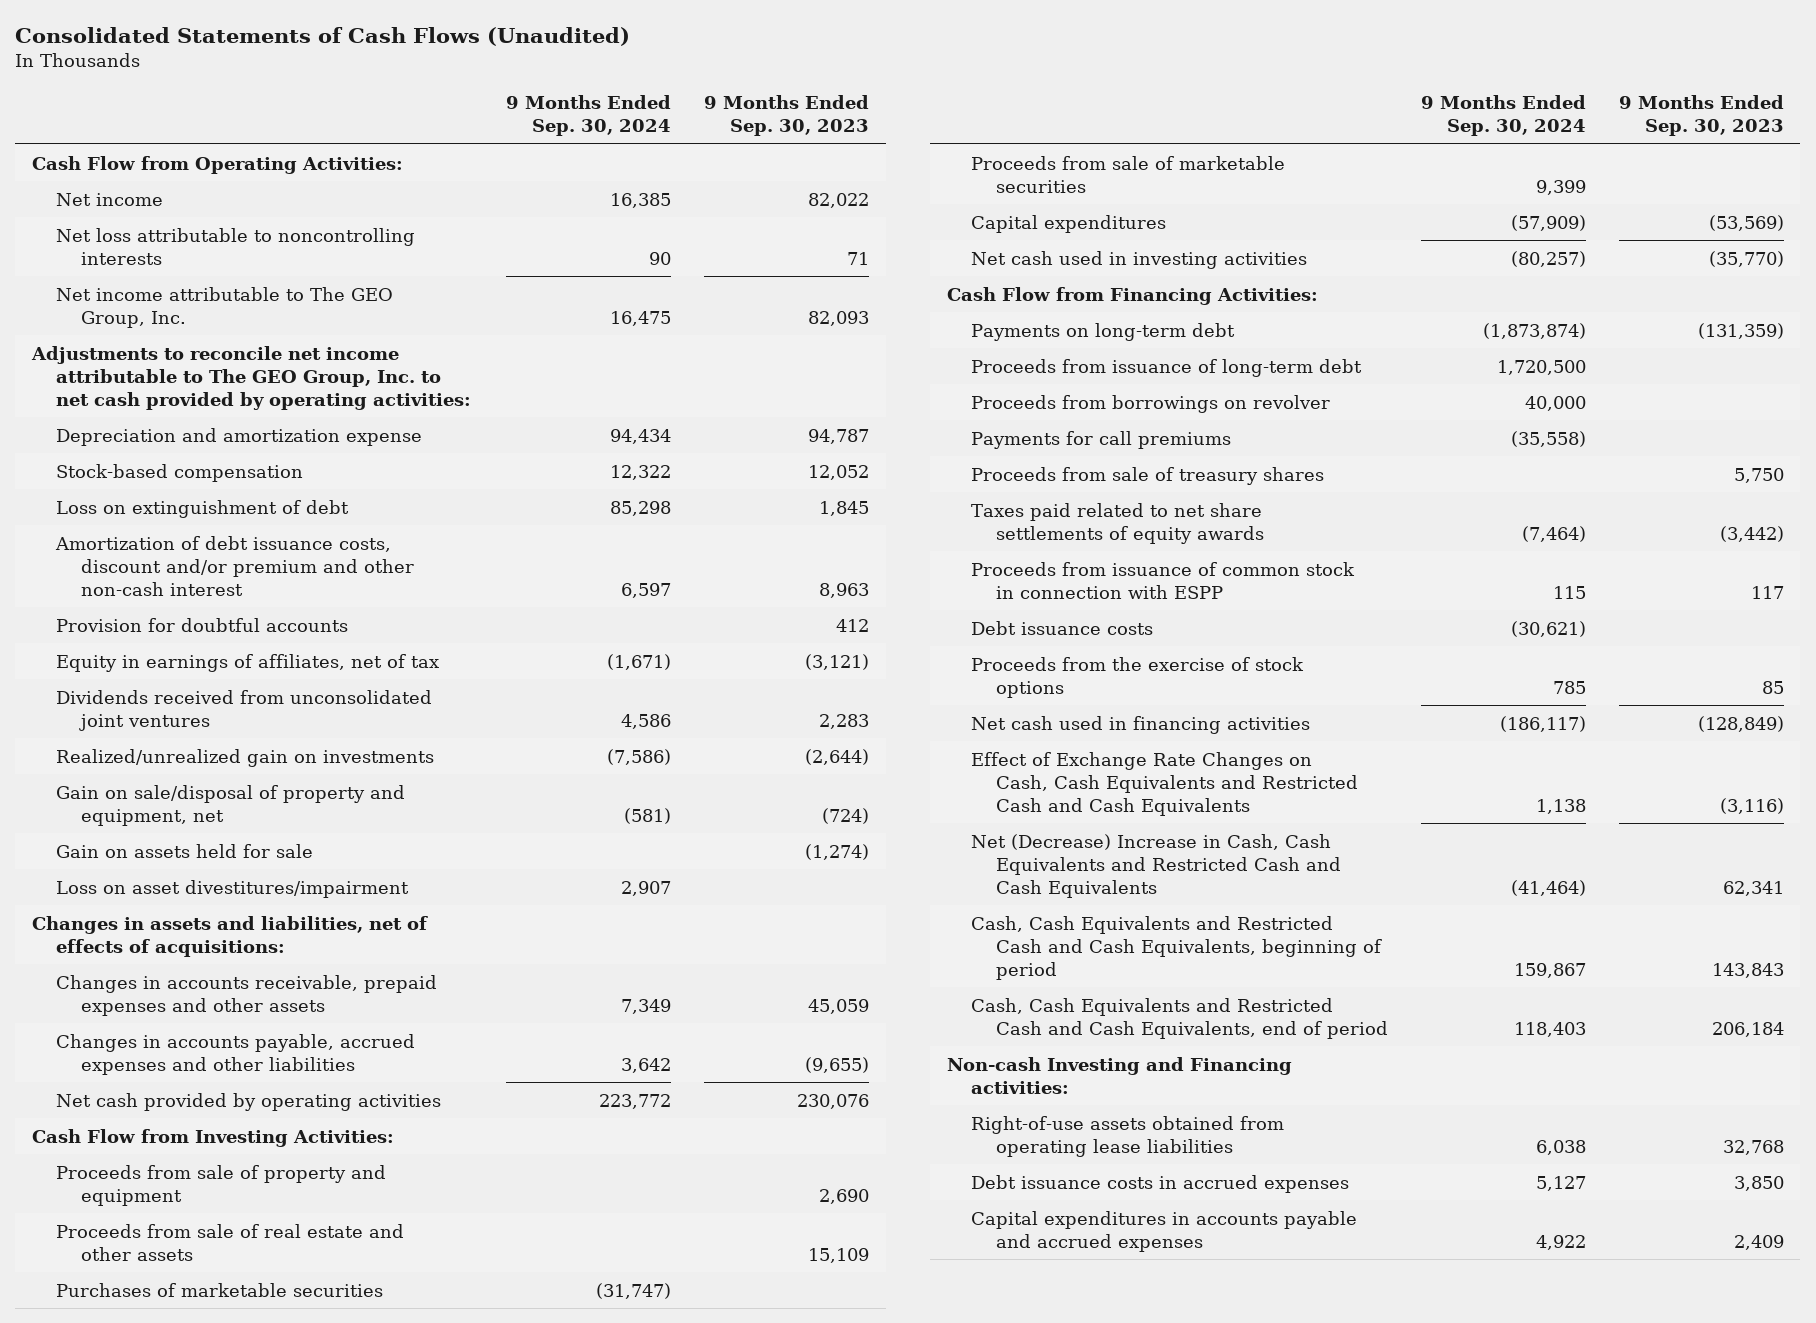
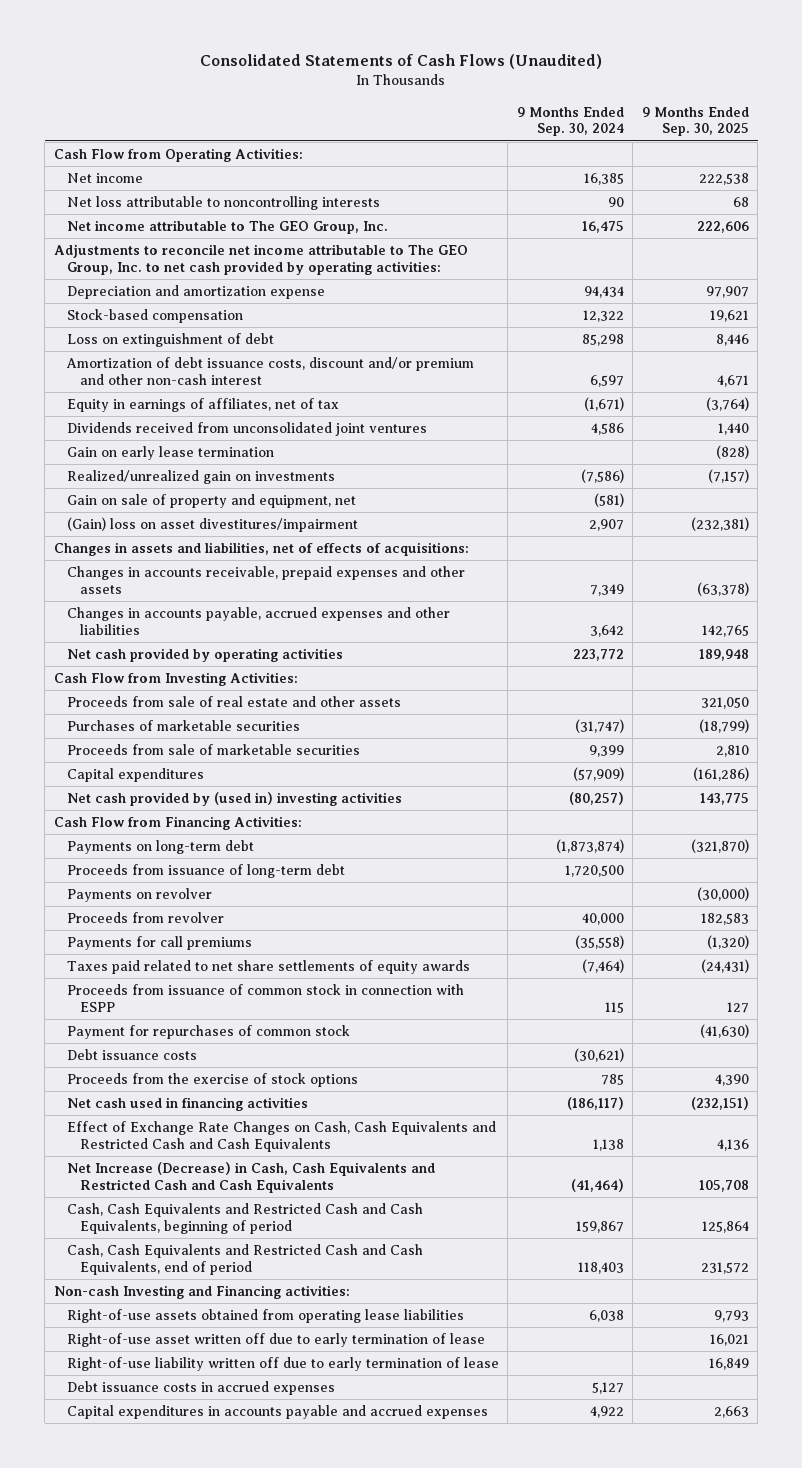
[704,95,870,137] 9 Months Ended Sep. 30, 2023 -> none
none -> [641,106,749,137] 9 Months Ended Sep. 30, 2025
[56,617,349,632] Provision for doubtful accounts -> none
none -> [66,445,274,460] Gain on early lease termination
[56,843,314,858] Gain on assets held for sale -> none
[56,784,406,826] Gain on sale/disposal of property and equipment, net -> [66,493,356,508] Gain on sale of property and equipment, net
[56,879,410,898] Loss on asset divestitures/impairment -> [66,516,358,532] (Gain) loss on asset divestitures/impairment
[56,1164,387,1206] Proceeds from sale of property and equipment -> none
[971,250,1308,269] Net cash used in investing activities -> [66,791,402,806] Net cash provided by (used in) investing activities
none -> [66,887,212,902] Payments on revolver
[971,394,1331,413] Proceeds from borrowings on revolver -> [66,911,224,923] Proceeds from revolver
[971,466,1325,485] Proceeds from sale of treasury shares -> none
none -> [66,1024,350,1039] Payment for repurchases of common stock
[971,833,1341,898] Net (Decrease) Increase in Cash, Cash Equivalents and Restricted Cash and Cash Equivalents -> [66,1161,435,1193] Net Increase (Decrease) in Cash, Cash Equivalents and Restricted Cash and Cash Equivalents
none -> [66,1332,485,1347] Right-of-use asset written off due to early termination of lease
none -> [66,1356,499,1371] Right-of-use liability written off due to early termination of lease

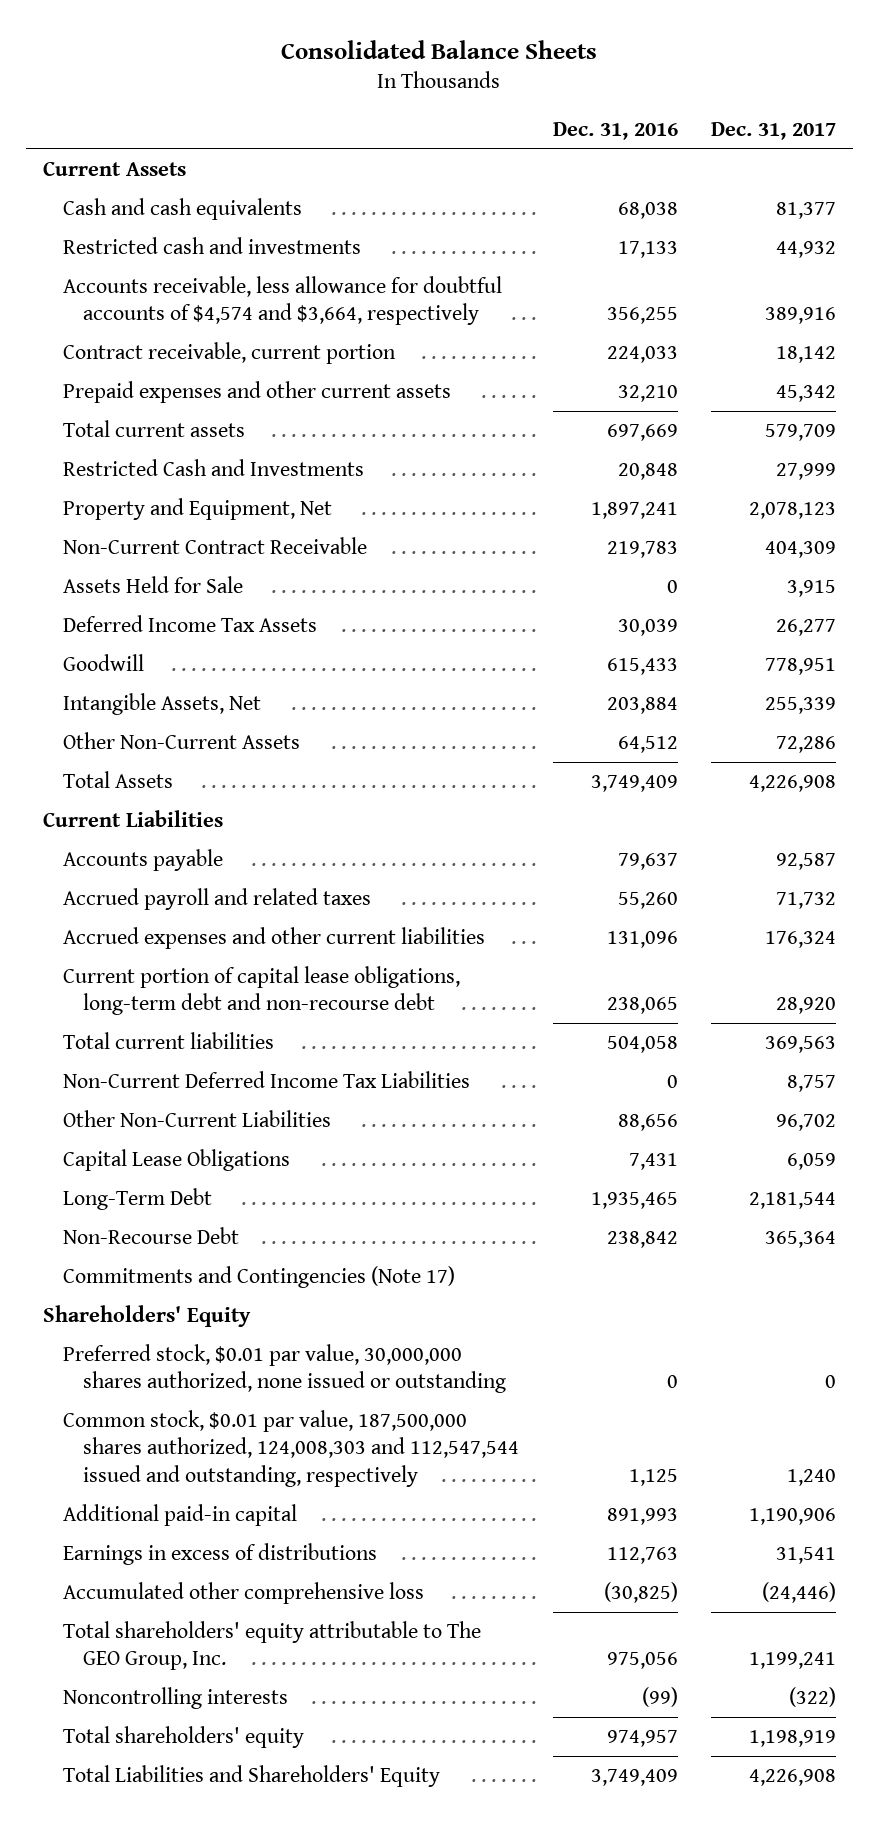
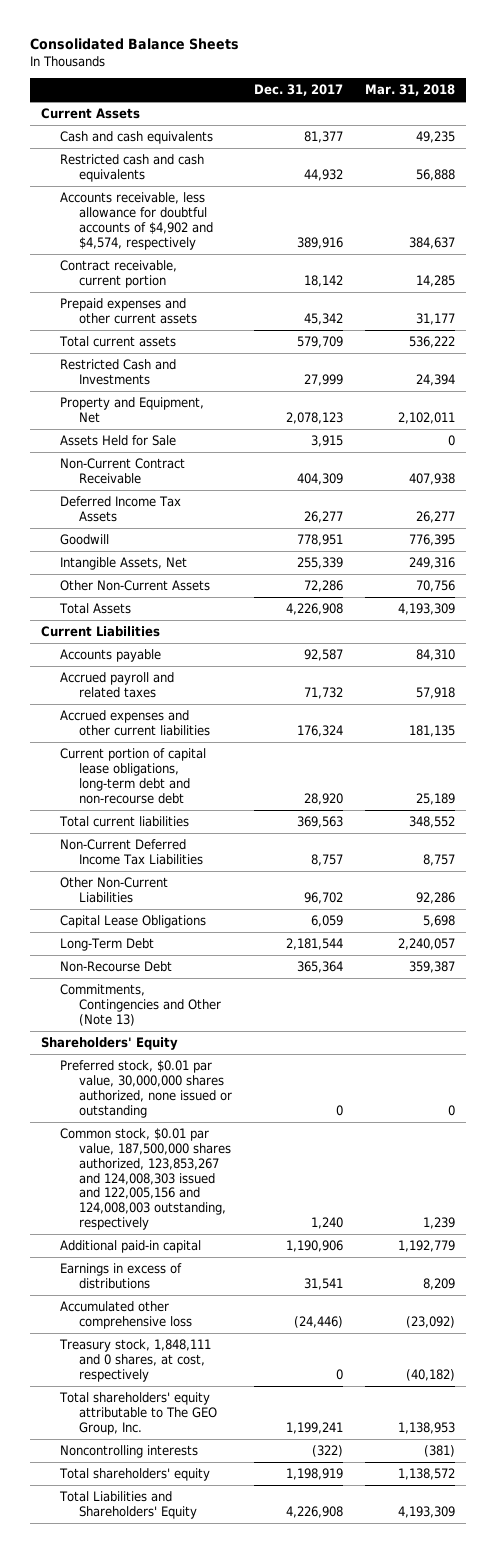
[552,121,678,140] Dec. 31, 2016 -> none
none -> [365,84,456,97] Mar. 31, 2018
[62,237,361,255] Restricted cash and investments -> [59,154,204,182] Restricted cash and cash equivalents
[62,276,502,326] Accounts receivable, less allowance for doubtful accounts of $4,574 and $3,664, respectively -> [59,192,213,250] Accounts receivable, less allowance for doubtful accounts of $4,902 and $4,574, respectively
[62,537,367,555] Non-Current Contract Receivable -> [59,458,185,484] Non-Current Contract Receivable
[62,1266,455,1289] Commitments and Contingencies (Note 17) -> [59,984,221,1026] Commitments, Contingencies and Other (Note 13)
[62,1410,519,1487] Common stock, $0.01 par value, 187,500,000 shares authorized, 124,008,303 and 112,547,544 issued and outstanding, respectively -> [59,1128,231,1231] Common stock, $0.01 par value, 187,500,000 shares authorized, 123,853,267 and 124,008,303 issued and 122,005,156 and 124,008,003 outstanding, respectively
none -> [58,1339,211,1382] Treasury stock, 1,848,111 and 0 shares, at cost, respectively

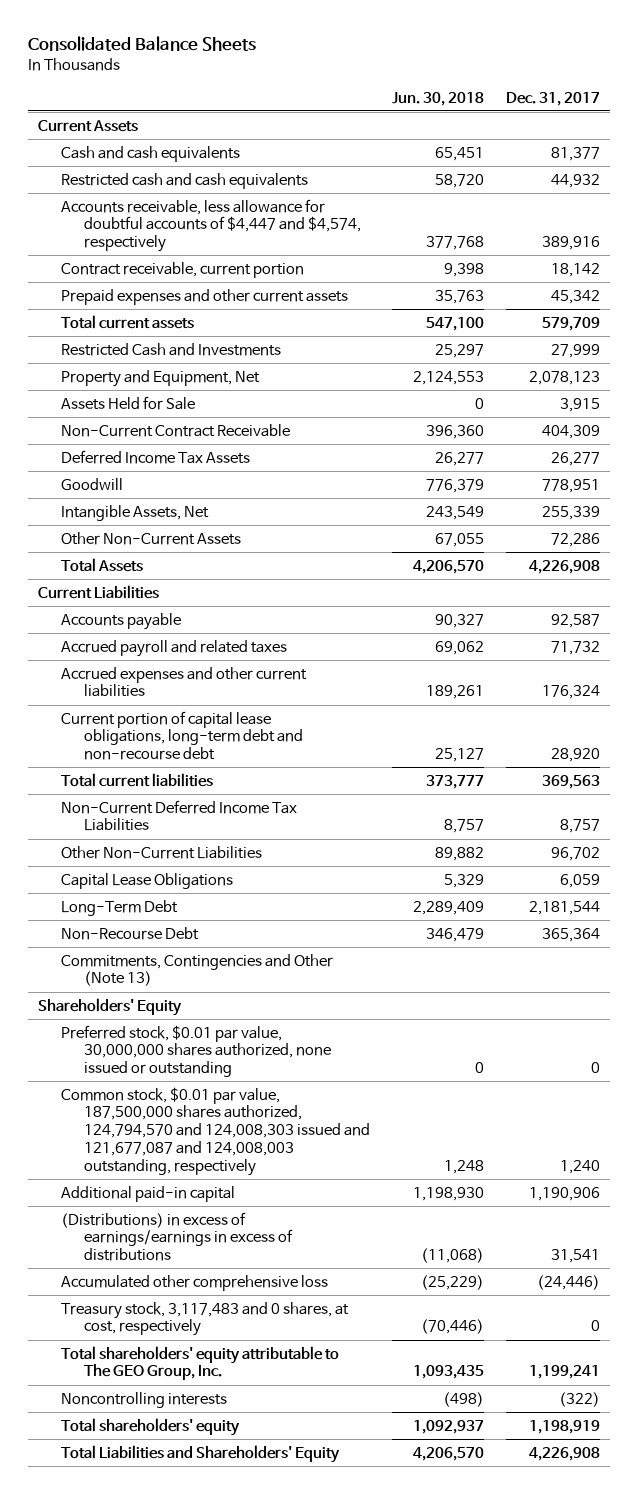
[365,84,456,97] Mar. 31, 2018 -> none
none -> [391,91,484,106] Jun. 30, 2018
[59,192,213,250] Accounts receivable, less allowance for doubtful accounts of $4,902 and $4,574, respectively -> [61,198,361,253] Accounts receivable, less allowance for doubtful accounts of $4,447 and $4,574, respectively
[59,1128,231,1231] Common stock, $0.01 par value, 187,500,000 shares authorized, 123,853,267 and 124,008,303 issued and 122,005,156 and 124,008,003 outstanding, respectively -> [61,1086,370,1176] Common stock, $0.01 par value, 187,500,000 shares authorized, 124,794,570 and 124,008,303 issued and 121,677,087 and 124,008,003 outstanding, respectively
[59,1263,182,1289] Earnings in excess of distributions -> [61,1211,293,1262] (Distributions) in excess of earnings/earnings in excess of distributions
[58,1339,211,1382] Treasury stock, 1,848,111 and 0 shares, at cost, respectively -> [61,1301,350,1337] Treasury stock, 3,117,483 and 0 shares, at cost, respectively

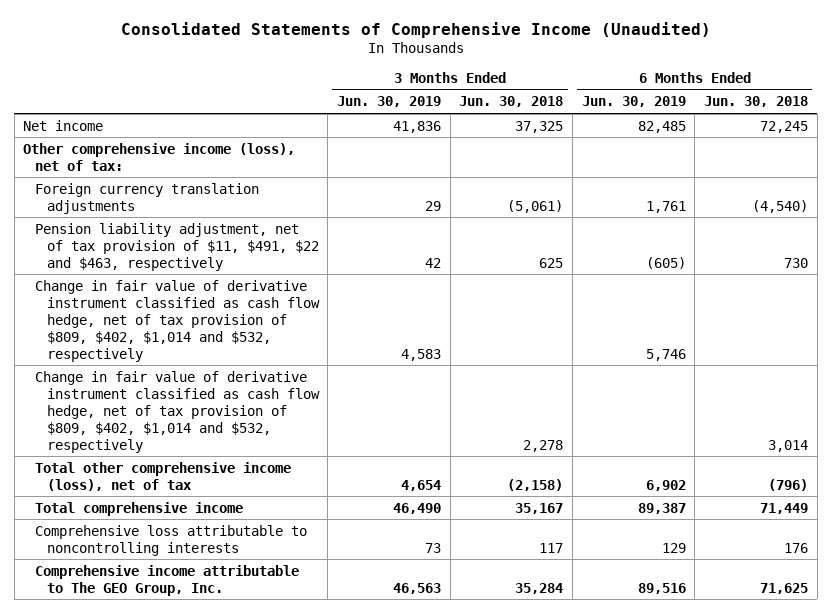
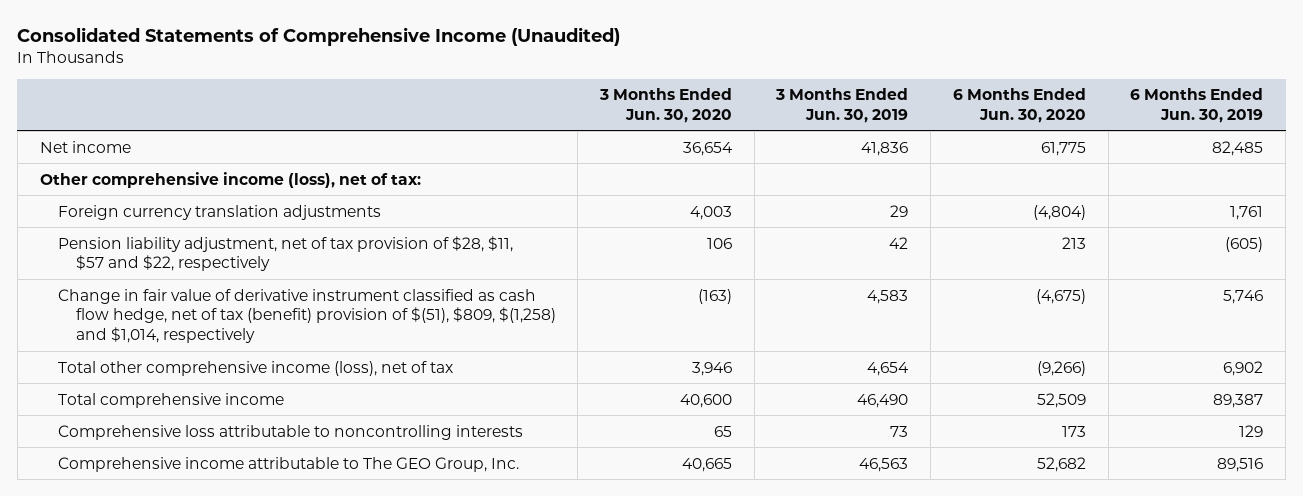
[459,96,564,108] Jun. 30, 2018 -> none
[703,96,808,108] Jun. 30, 2018 -> none
none -> [599,88,733,123] 3 Months Ended Jun. 30, 2020
none -> [952,88,1086,123] 6 Months Ended Jun. 30, 2020
[34,370,320,453] Change in fair value of derivative instrument classified as cash flow hedge, net of tax provision of $809, $402, $1,014 and $532, respectively -> none
[34,222,319,271] Pension liability adjustment, net of tax provision of $11, $491, $22 and $463, respectively -> [57,235,513,272] Pension liability adjustment, net of tax provision of $28, $11, $57 and $22, respectively
[34,279,320,362] Change in fair value of derivative instrument classified as cash flow hedge, net of tax provision of $809, $402, $1,014 and $532, respectively -> [57,288,556,343] Change in fair value of derivative instrument classified as cash flow hedge, net of tax (benefit) provision of $(51), $809, $(1,258) and $1,014, respectively

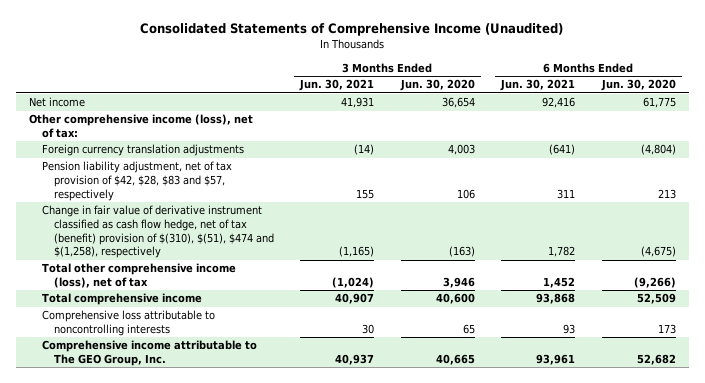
[775,88,909,123] 3 Months Ended Jun. 30, 2019 -> none
[1130,88,1264,123] 6 Months Ended Jun. 30, 2019 -> none
none -> [299,79,375,92] Jun. 30, 2021
none -> [500,79,576,92] Jun. 30, 2021
[57,235,513,272] Pension liability adjustment, net of tax provision of $28, $11, $57 and $22, respectively -> [41,161,232,201] Pension liability adjustment, net of tax provision of $42, $28, $83 and $57, respectively
[57,288,556,343] Change in fair value of derivative instrument classified as cash flow hedge, net of tax (benefit) provision of $(51), $809, $(1,258) and $1,014, respectively -> [41,205,274,259] Change in fair value of derivative instrument classified as cash flow hedge, net of tax (benefit) provision of $(310), $(51), $474 and $(1,258), respectively

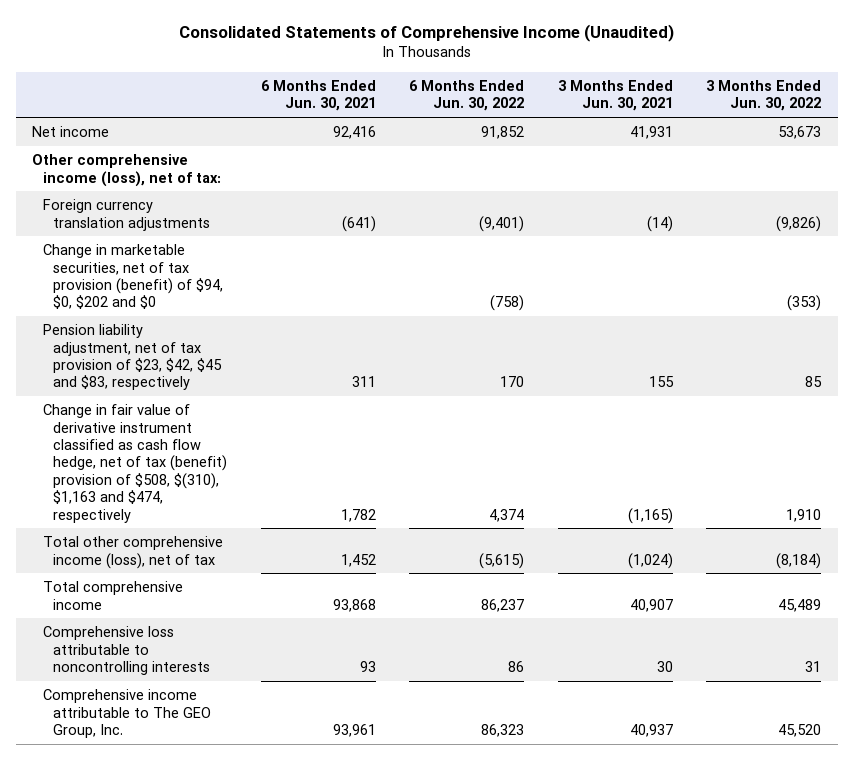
[399,79,475,92] Jun. 30, 2020 -> none
[600,79,676,92] Jun. 30, 2020 -> none
none -> [409,79,525,112] 6 Months Ended Jun. 30, 2022
none -> [706,79,822,112] 3 Months Ended Jun. 30, 2022
none -> [42,244,224,310] Change in marketable securities, net of tax provision (benefit) of $94, $0, $202 and $0
[41,161,232,201] Pension liability adjustment, net of tax provision of $42, $28, $83 and $57, respectively -> [42,324,223,391] Pension liability adjustment, net of tax provision of $23, $42, $45 and $83, respectively
[41,205,274,259] Change in fair value of derivative instrument classified as cash flow hedge, net of tax (benefit) provision of $(310), $(51), $474 and $(1,258), respectively -> [42,404,228,523] Change in fair value of derivative instrument classified as cash flow hedge, net of tax (benefit) provision of $508, $(310), $1,163 and $474, respectively

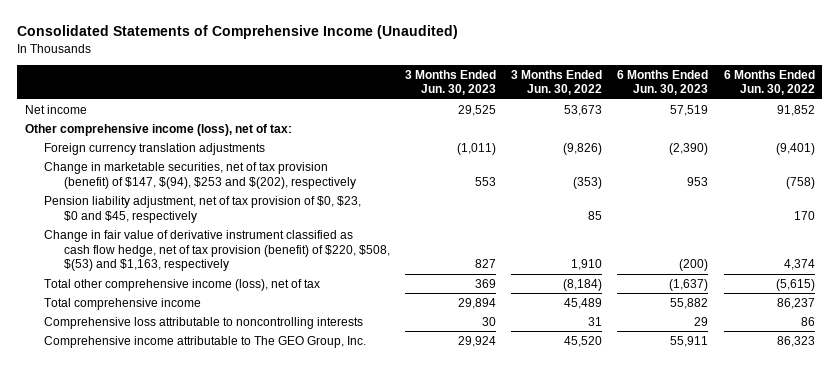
[260,79,376,112] 6 Months Ended Jun. 30, 2021 -> none
[557,79,673,112] 3 Months Ended Jun. 30, 2021 -> none
none -> [404,69,496,96] 3 Months Ended Jun. 30, 2023
none -> [617,69,709,96] 6 Months Ended Jun. 30, 2023
[42,244,224,310] Change in marketable securities, net of tax provision (benefit) of $94, $0, $202 and $0 -> [44,161,356,189] Change in marketable securities, net of tax provision (benefit) of $147, $(94), $253 and $(202), respectively
[42,324,223,391] Pension liability adjustment, net of tax provision of $23, $42, $45 and $83, respectively -> [44,195,362,223] Pension liability adjustment, net of tax provision of $0, $23, $0 and $45, respectively
[42,404,228,523] Change in fair value of derivative instrument classified as cash flow hedge, net of tax (benefit) provision of $508, $(310), $1,163 and $474, respectively -> [44,229,390,272] Change in fair value of derivative instrument classified as cash flow hedge, net of tax provision (benefit) of $220, $508, $(53) and $1,163, respectively

